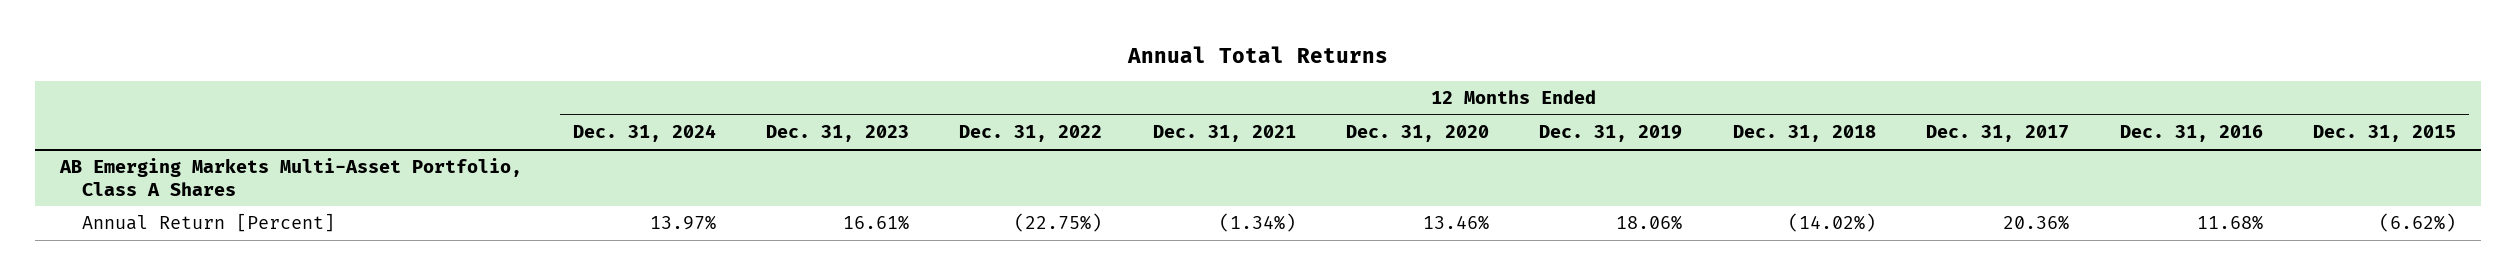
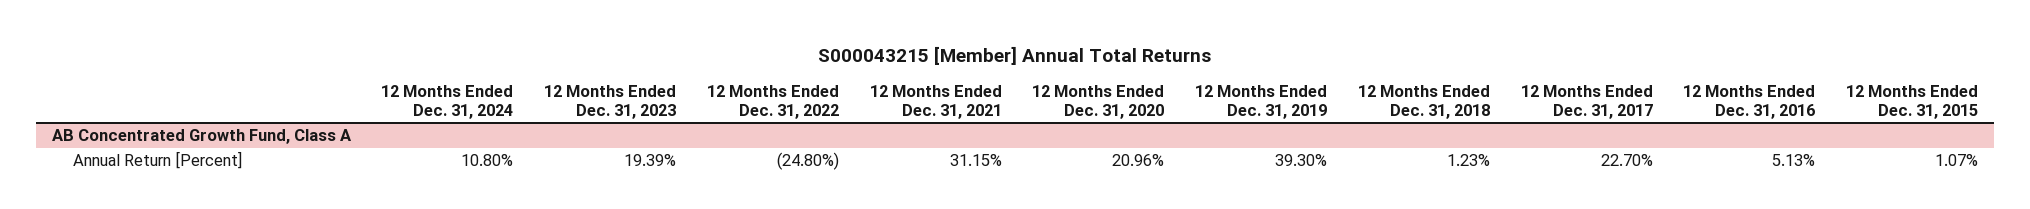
[1127,45,1389,63] Annual Total Returns -> [817,46,1211,66] S000043215 [Member] Annual Total Returns
[59,158,523,196] AB Emerging Markets Multi-Asset Portfolio, Class A Shares -> none
none -> [51,129,352,145] AB Concentrated Growth Fund, Class A
[649,215,716,231] 13.97% -> [461,154,514,167] 10.80%
[842,215,909,231] 16.61% -> [624,154,677,167] 19.39%
[1014,213,1103,233] (22.75%) -> [776,152,839,171] (24.80%)
[1218,213,1296,233] (1.34%) -> [949,154,1002,167] 31.15%
[1423,215,1490,231] 13.46% -> [1112,154,1165,167] 20.96%
[1616,215,1683,231] 18.06% -> [1275,154,1328,167] 39.30%
[1787,213,1876,233] (14.02%) -> [1446,154,1490,167] 1.23%
[2003,215,2070,231] 20.36% -> [1600,154,1653,167] 22.70%
[2196,215,2263,231] 11.68% -> [1772,154,1816,167] 5.13%
[2378,213,2456,233] (6.62%) -> [1935,154,1979,167] 1.07%

